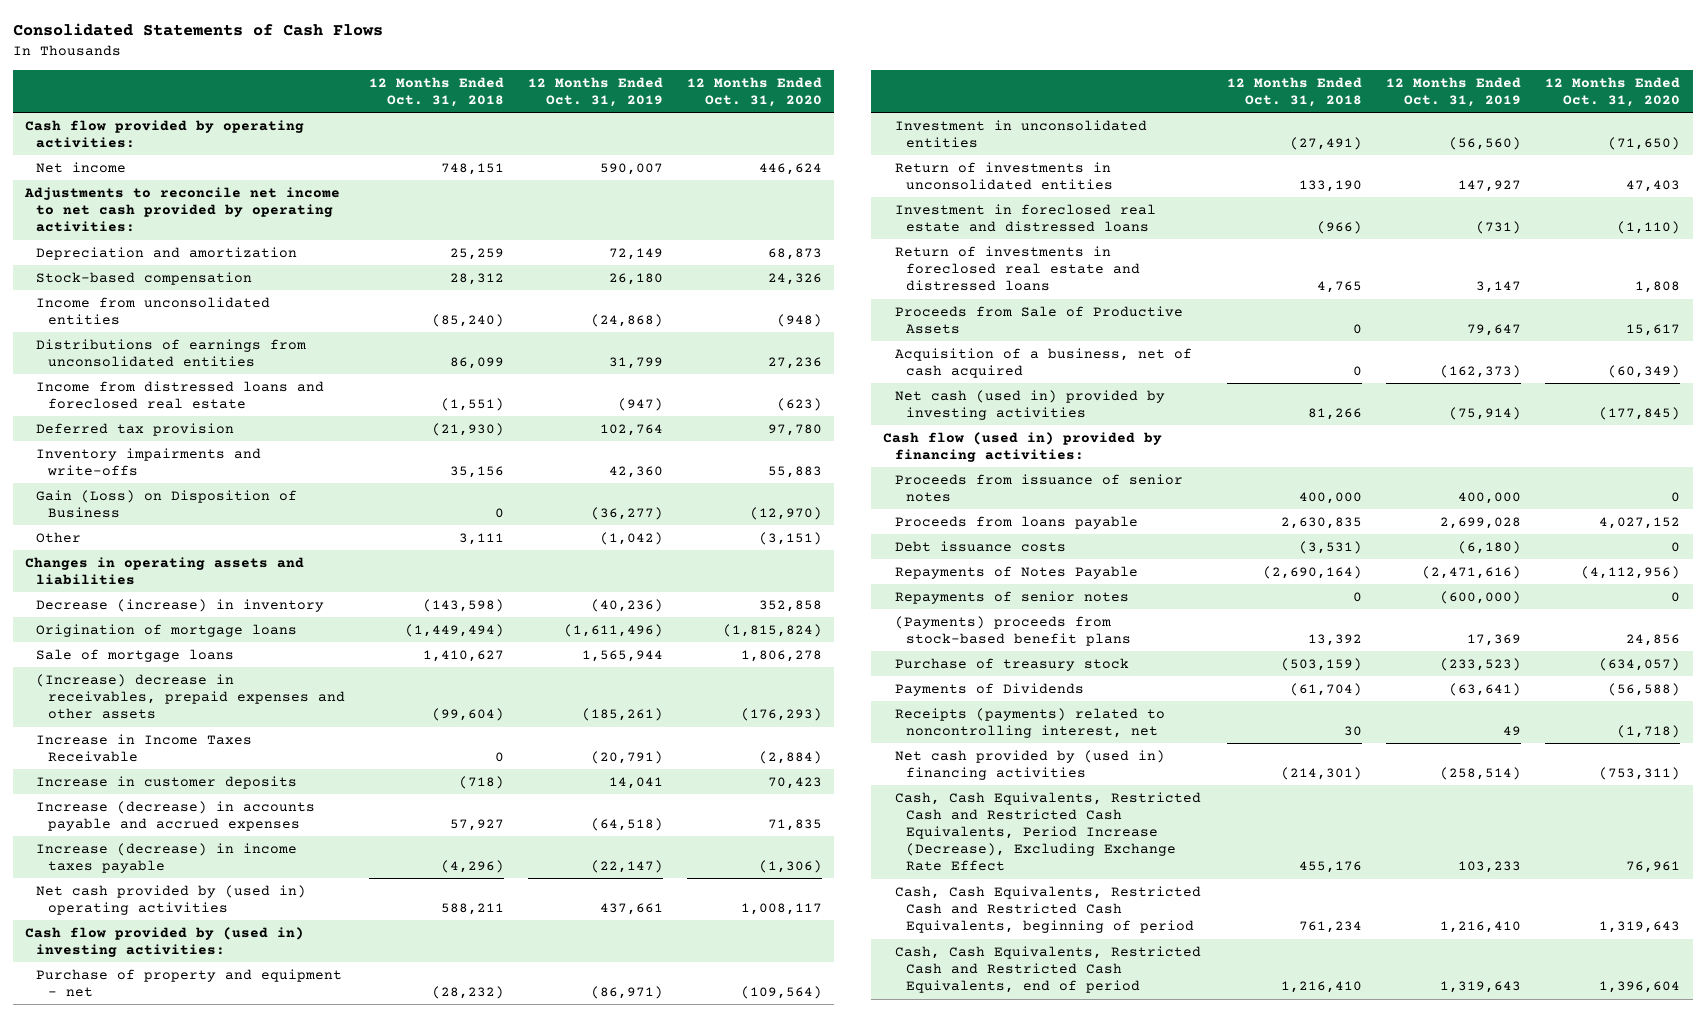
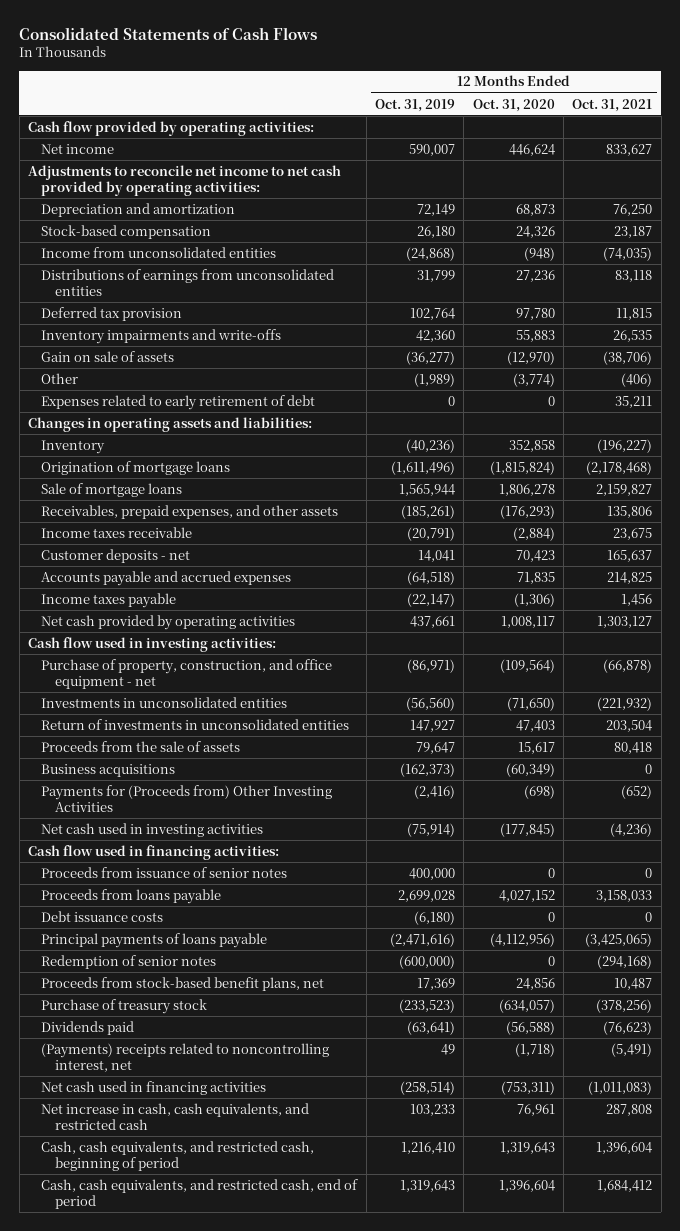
[369,76,505,107] 12 Months Ended Oct. 31, 2018 -> none
none -> [572,98,653,112] Oct. 31, 2021
[36,380,325,410] Income from distressed loans and foreclosed real estate -> none
[36,489,298,519] Gain (Loss) on Disposition of Business -> [41,350,175,362] Gain on sale of assets
[600,531,664,545] (1,042) -> [414,372,456,387] (1,989)
[759,531,823,545] (3,151) -> [512,372,555,387] (3,774)
none -> [41,394,316,410] Expenses related to early retirement of debt
[24,556,304,586] Changes in operating assets and liabilities -> [27,416,312,432] Changes in operating assets and liabilities:
[36,598,325,612] Decrease (increase) in inventory -> [41,439,106,454] Inventory
[36,673,346,720] (Increase) decrease in receivables, prepaid expenses and other assets -> [41,504,339,519] Receivables, prepaid expenses, and other assets
[36,733,253,763] Increase in Income Taxes Receivable -> [41,526,193,538] Income taxes receivable
[36,775,298,789] Increase in customer deposits -> [41,548,191,563] Customer deposits - net
[36,800,316,832] Increase (decrease) in accounts payable and accrued expenses -> [41,570,292,586] Accounts payable and accrued expenses
[36,842,298,874] Increase (decrease) in income taxes payable -> [41,592,177,608] Income taxes payable
[36,884,307,916] Net cash provided by (used in) operating activities -> [41,614,296,630] Net cash provided by operating activities
[24,926,304,958] Cash flow provided by (used in) investing activities: -> [27,636,276,652] Cash flow used in investing activities:
[36,968,343,998] Purchase of property and equipment - net -> [41,658,333,690] Purchase of property, construction, and office equipment - net
[894,119,1147,149] Investment in unconsolidated entities -> [41,696,288,708] Investments in unconsolidated entities
[894,203,1156,233] Investment in foreclosed real estate and distressed loans -> none
[894,245,1141,292] Return of investments in foreclosed real estate and distressed loans -> none
[894,305,1183,335] Proceeds from Sale of Productive Assets -> [41,740,241,752] Proceeds from the sale of assets
[894,347,1192,379] Acquisition of a business, net of cash acquired -> [41,763,176,777] Business acquisitions
none -> [41,784,333,813] Payments for (Proceeds from) Other Investing Activities
[894,389,1165,421] Net cash (used in) provided by investing activities -> [41,822,264,837] Net cash used in investing activities
[882,431,1162,463] Cash flow (used in) provided by financing activities: -> [27,844,279,860] Cash flow used in financing activities:
[894,565,1138,579] Repayments of Notes Payable -> [41,932,268,948] Principal payments of loans payable
[894,590,1129,604] Repayments of senior notes -> [41,954,217,969] Redemption of senior notes
[894,615,1132,647] (Payments) proceeds from stock-based benefit plans -> [41,976,325,991] Proceeds from stock-based benefit plans, net
[894,682,1084,696] Payments of Dividends -> [41,1020,135,1035] Dividends paid
[894,707,1165,739] Receipts (payments) related to noncontrolling interest, net -> [41,1042,330,1073] (Payments) receipts related to noncontrolling interest, net
[894,749,1165,781] Net cash provided by (used in) financing activities -> [41,1080,267,1095] Net cash used in financing activities
[894,791,1201,872] Cash, Cash Equivalents, Restricted Cash and Restricted Cash Equivalents, Period Increase (Decrease), Excluding Exchange Rate Effect -> [41,1102,310,1131] Net increase in cash, cash equivalents, and restricted cash
[894,885,1201,934] Cash, Cash Equivalents, Restricted Cash and Restricted Cash Equivalents, beginning of period -> [41,1140,315,1172] Cash, cash equivalents, and restricted cash, beginning of period
[894,945,1201,994] Cash, Cash Equivalents, Restricted Cash and Restricted Cash Equivalents, end of period -> [41,1178,359,1210] Cash, cash equivalents, and restricted cash, end of period

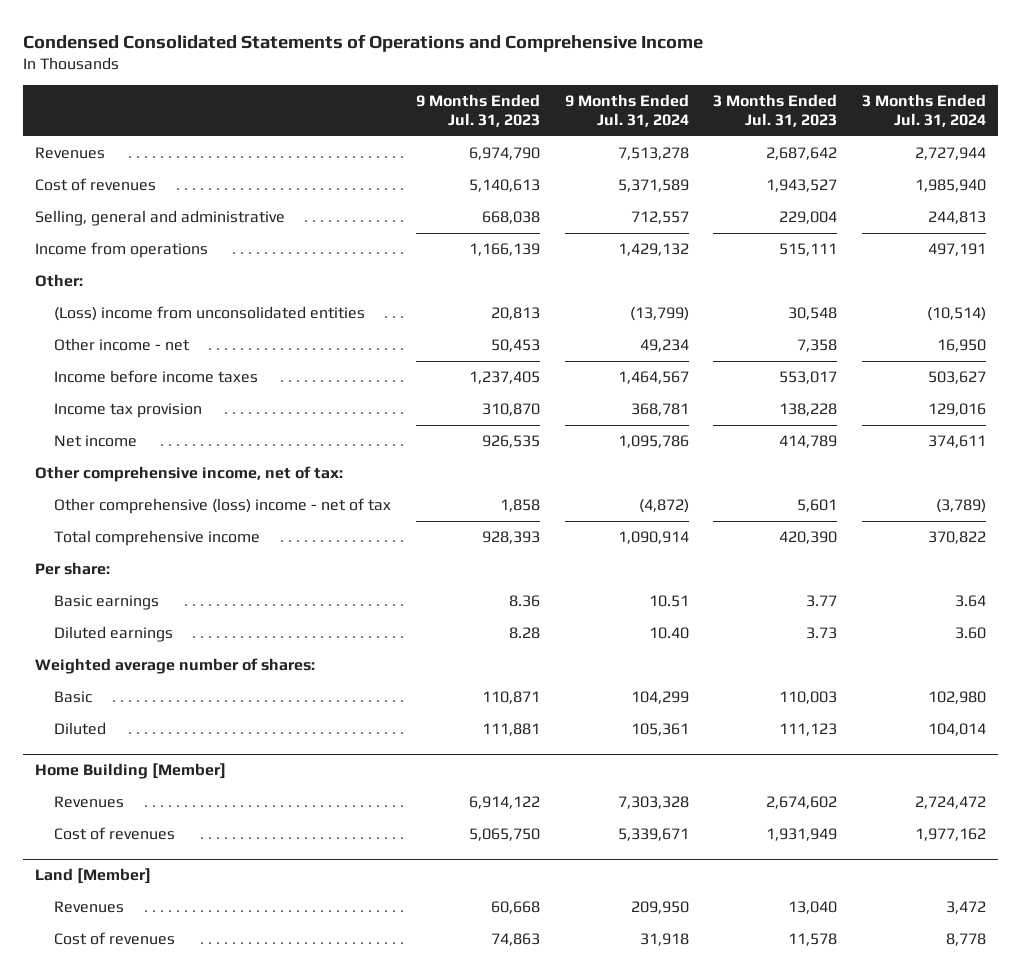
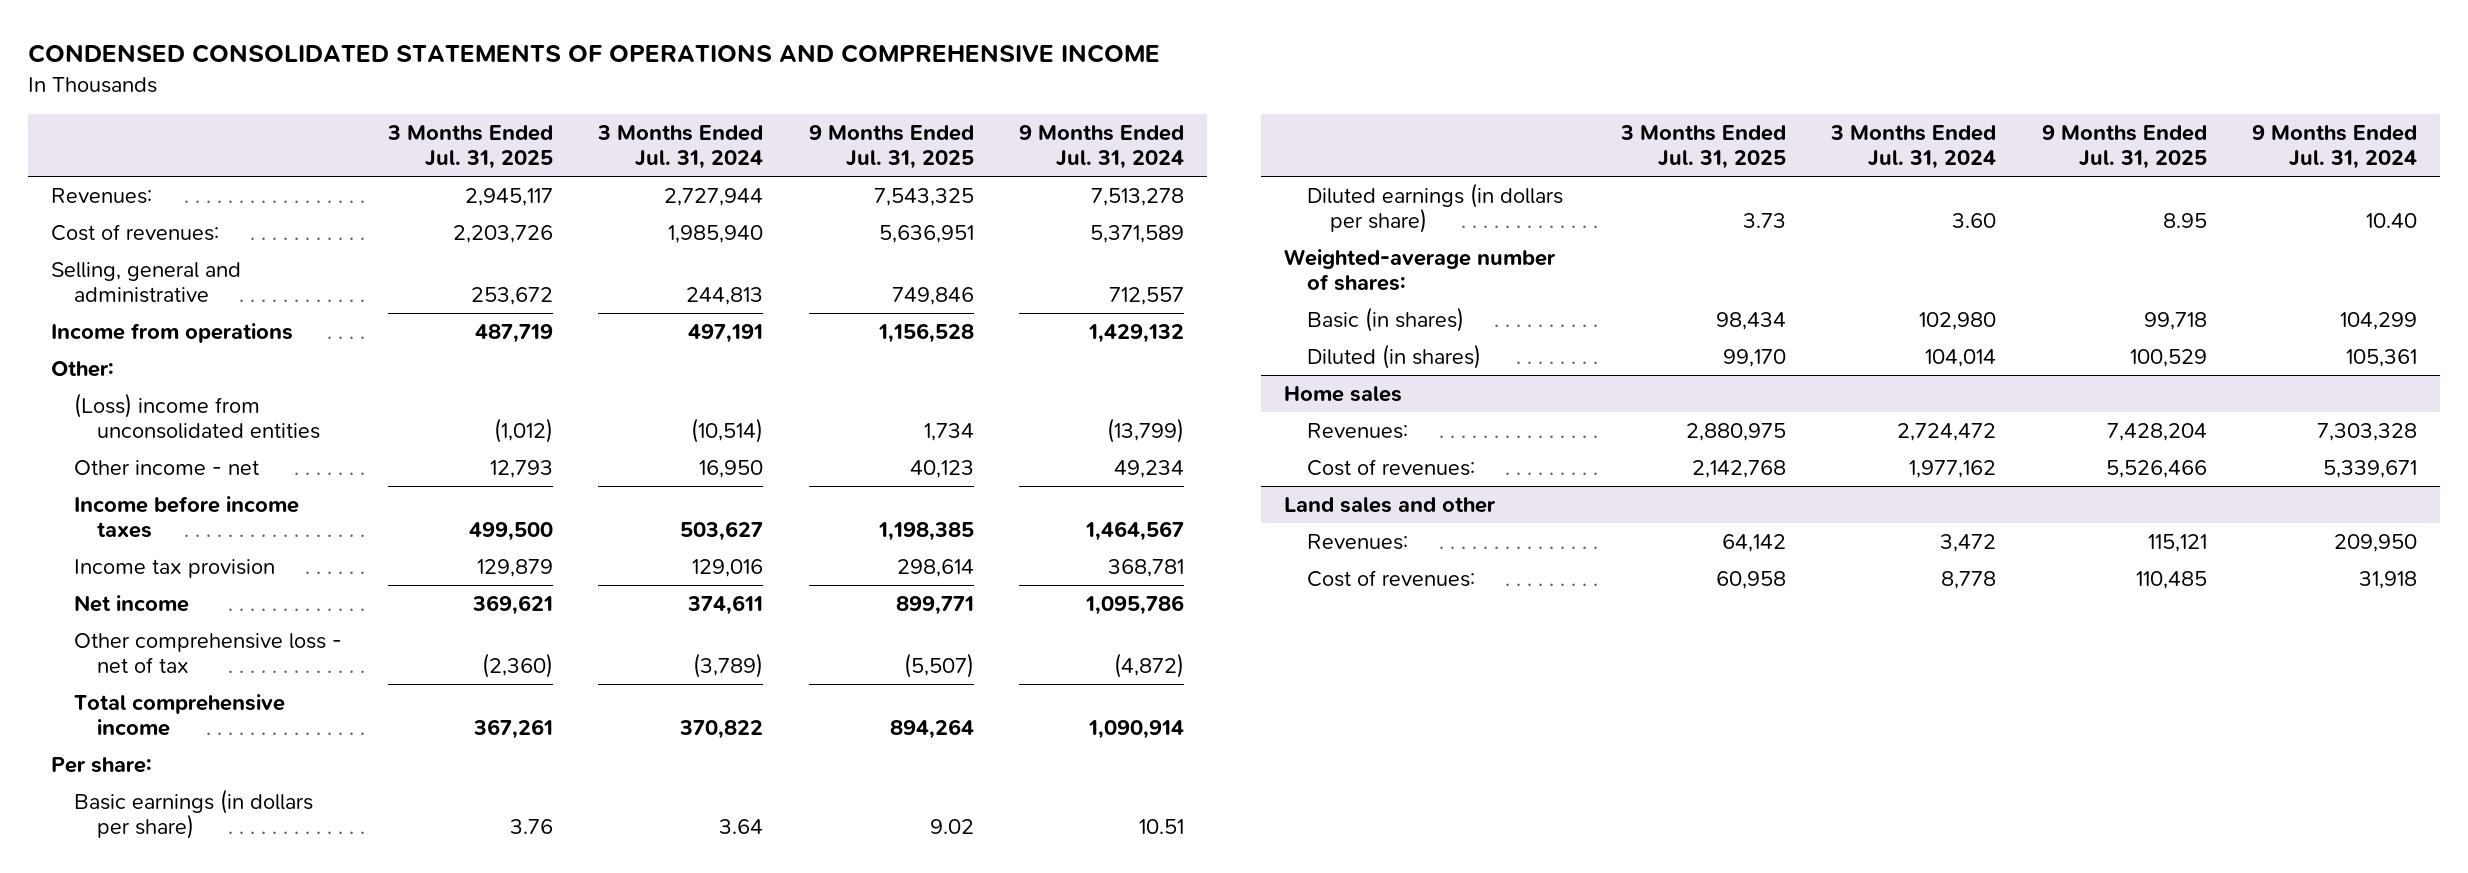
[22,33,703,52] Condensed Consolidated Statements of Operations and Comprehensive Income -> [28,44,1161,64] CONDENSED CONSOLIDATED STATEMENTS OF OPERATIONS AND COMPREHENSIVE INCOME
[415,94,540,128] 9 Months Ended Jul. 31, 2023 -> none
[713,94,838,128] 3 Months Ended Jul. 31, 2023 -> none
none -> [386,124,553,169] 3 Months Ended Jul. 31, 2025
none -> [808,124,974,169] 9 Months Ended Jul. 31, 2025
[35,147,106,160] Revenues -> [51,188,153,205] Revenues:
[35,178,157,192] Cost of revenues -> [51,224,220,242] Cost of revenues:
[35,466,344,483] Other comprehensive income, net of tax: -> none
[54,498,392,515] Other comprehensive (loss) income - net of tax -> [74,633,343,674] Other comprehensive loss - net of tax
[54,595,160,611] Basic earnings -> [74,789,314,840] Basic earnings (in dollars per share)
[54,626,174,643] Diluted earnings -> [1307,183,1564,234] Diluted earnings (in dollars per share)
[35,658,316,675] Weighted average number of shares: -> [1284,249,1557,292] Weighted-average number of shares:
[54,691,93,704] Basic -> [1307,307,1465,333] Basic (in shares)
[54,722,107,736] Diluted -> [1307,344,1482,370] Diluted (in shares)
[35,763,227,780] Home Building [Member] -> [1284,386,1403,403] Home sales
[54,796,125,809] Revenues -> [1307,423,1409,440] Revenues:
[54,827,176,841] Cost of revenues -> [1307,459,1476,477] Cost of revenues:
[35,868,152,885] Land [Member] -> [1284,497,1497,514] Land sales and other
[54,901,125,914] Revenues -> [1307,534,1409,551] Revenues:
[54,932,176,946] Cost of revenues -> [1307,570,1476,588] Cost of revenues:

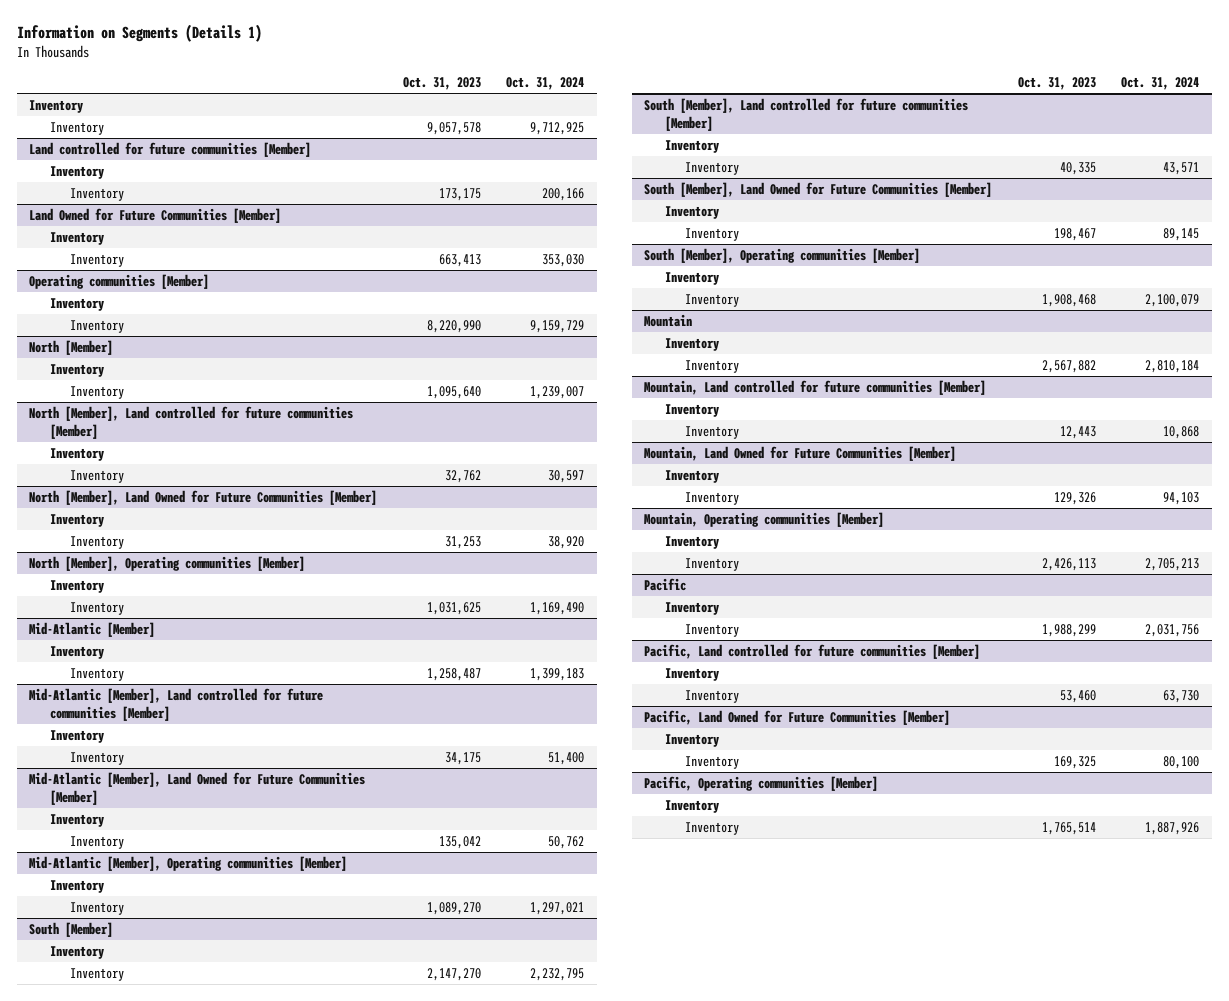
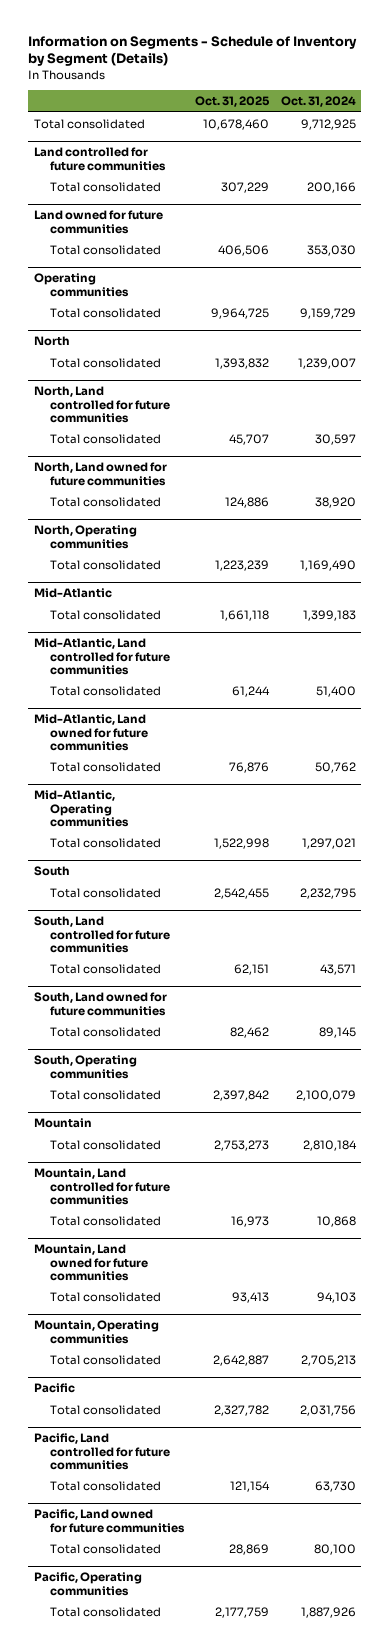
[16,24,262,43] Information on Segments (Details 1) -> [28,35,358,67] Information on Segments - Schedule of Inventory by Segment (Details)
[402,76,481,90] Oct. 31, 2023 -> none
none -> [195,95,271,107] Oct. 31, 2025
[29,99,84,113] Inventory -> none
[49,165,104,179] Inventory -> none
[49,231,104,245] Inventory -> none
[49,297,104,311] Inventory -> none
[49,363,104,377] Inventory -> none
[49,447,104,461] Inventory -> none
[49,513,104,527] Inventory -> none
[49,579,104,593] Inventory -> none
[49,645,104,659] Inventory -> none
[49,729,104,743] Inventory -> none
[49,813,104,827] Inventory -> none
[49,879,104,893] Inventory -> none
[49,945,104,959] Inventory -> none
[664,139,719,153] Inventory -> none
[664,205,719,219] Inventory -> none
[664,271,719,285] Inventory -> none
[49,121,104,135] Inventory -> [34,118,146,129] Total consolidated
[29,141,312,157] Land controlled for future communities [Member] -> [34,147,166,171] Land controlled for future communities
[70,187,125,201] Inventory -> [49,181,161,192] Total consolidated
[29,207,282,223] Land Owned for Future Communities [Member] -> [34,210,164,234] Land owned for future communities
[70,253,125,267] Inventory -> [49,244,161,255] Total consolidated
[29,273,210,289] Operating communities [Member] -> [34,273,129,297] Operating communities
[70,319,125,333] Inventory -> [49,307,161,318] Total consolidated
[29,339,114,355] North [Member] -> [34,336,71,347] North
[70,385,125,399] Inventory -> [49,357,161,368] Total consolidated
[29,405,354,439] North [Member], Land controlled for future communities [Member] -> [34,386,170,423] North, Land controlled for future communities
[70,469,125,483] Inventory -> [49,433,161,444] Total consolidated
[29,489,378,505] North [Member], Land Owned for Future Communities [Member] -> [34,462,168,486] North, Land owned for future communities
[70,535,125,549] Inventory -> [49,496,161,507] Total consolidated
[29,555,306,571] North [Member], Operating communities [Member] -> [34,525,138,549] North, Operating communities
[70,601,125,615] Inventory -> [49,559,161,570] Total consolidated
[29,621,156,637] Mid-Atlantic [Member] -> [34,588,113,599] Mid-Atlantic
[70,667,125,681] Inventory -> [49,609,161,620] Total consolidated
[29,687,324,721] Mid-Atlantic [Member], Land controlled for future communities [Member] -> [34,638,170,675] Mid-Atlantic, Land controlled for future communities
[70,751,125,765] Inventory -> [49,685,161,696] Total consolidated
[29,771,366,805] Mid-Atlantic [Member], Land Owned for Future Communities [Member] -> [34,714,148,751] Mid-Atlantic, Land owned for future communities
[70,835,125,849] Inventory -> [49,761,161,772] Total consolidated
[29,855,348,871] Mid-Atlantic [Member], Operating communities [Member] -> [34,790,129,827] Mid-Atlantic, Operating communities
[70,901,125,915] Inventory -> [49,837,161,848] Total consolidated
[29,921,114,937] South [Member] -> [34,866,71,877] South
[70,967,125,981] Inventory -> [49,887,161,898] Total consolidated
[644,97,969,131] South [Member], Land controlled for future communities [Member] -> [34,916,170,953] South, Land controlled for future communities
[684,161,739,175] Inventory -> [49,963,161,974] Total consolidated
[644,181,993,197] South [Member], Land Owned for Future Communities [Member] -> [34,992,168,1016] South, Land owned for future communities
[684,227,739,241] Inventory -> [49,1026,161,1037] Total consolidated
[644,247,921,263] South [Member], Operating communities [Member] -> [34,1055,138,1079] South, Operating communities
[684,293,739,307] Inventory -> [49,1089,161,1100] Total consolidated
[664,337,719,351] Inventory -> none
[664,403,719,417] Inventory -> none
[664,469,719,483] Inventory -> none
[664,535,719,549] Inventory -> none
[684,359,739,373] Inventory -> [49,1139,161,1150] Total consolidated
[644,379,987,395] Mountain, Land controlled for future communities [Member] -> [34,1168,170,1205] Mountain, Land controlled for future communities
[684,425,739,439] Inventory -> [49,1215,161,1226] Total consolidated
[644,445,957,461] Mountain, Land Owned for Future Communities [Member] -> [34,1244,148,1281] Mountain, Land owned for future communities
[684,491,739,505] Inventory -> [49,1291,161,1302] Total consolidated
[644,511,885,527] Mountain, Operating communities [Member] -> [34,1320,160,1344] Mountain, Operating communities
[684,557,739,571] Inventory -> [49,1354,161,1365] Total consolidated
[664,601,719,615] Inventory -> none
[664,667,719,681] Inventory -> none
[664,733,719,747] Inventory -> none
[664,799,719,813] Inventory -> none
[684,623,739,637] Inventory -> [49,1404,161,1415] Total consolidated
[644,643,981,659] Pacific, Land controlled for future communities [Member] -> [34,1433,170,1470] Pacific, Land controlled for future communities
[684,689,739,703] Inventory -> [49,1480,161,1491] Total consolidated
[644,709,951,725] Pacific, Land Owned for Future Communities [Member] -> [34,1509,185,1533] Pacific, Land owned for future communities
[684,755,739,769] Inventory -> [49,1543,161,1554] Total consolidated
[644,775,879,791] Pacific, Operating communities [Member] -> [34,1572,143,1596] Pacific, Operating communities
[684,821,739,835] Inventory -> [49,1606,161,1617] Total consolidated

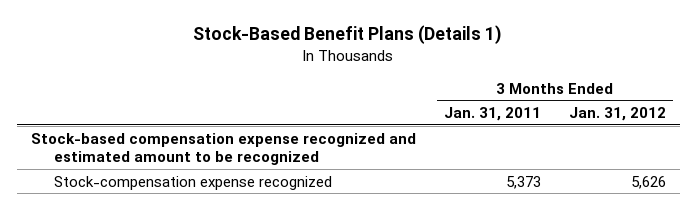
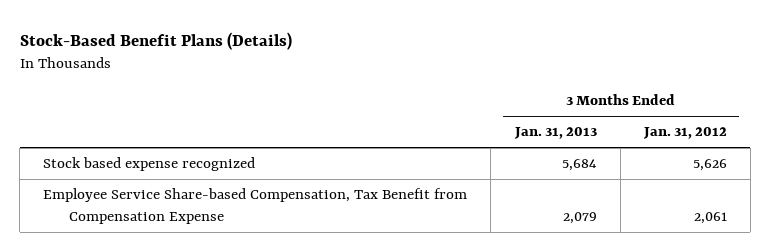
[193,25,503,45] Stock-Based Benefit Plans (Details 1) -> [19,31,292,50] Stock-Based Benefit Plans (Details)
[443,106,541,121] Jan. 31, 2011 -> none
none -> [513,127,597,140] Jan. 31, 2013
[30,132,416,166] Stock-based compensation expense recognized and estimated amount to be recognized -> none
[53,175,332,190] Stock-compensation expense recognized -> [43,157,256,172] Stock based expense recognized
none -> [43,188,468,224] Employee Service Share-based Compensation, Tax Benefit from Compensation Expense

